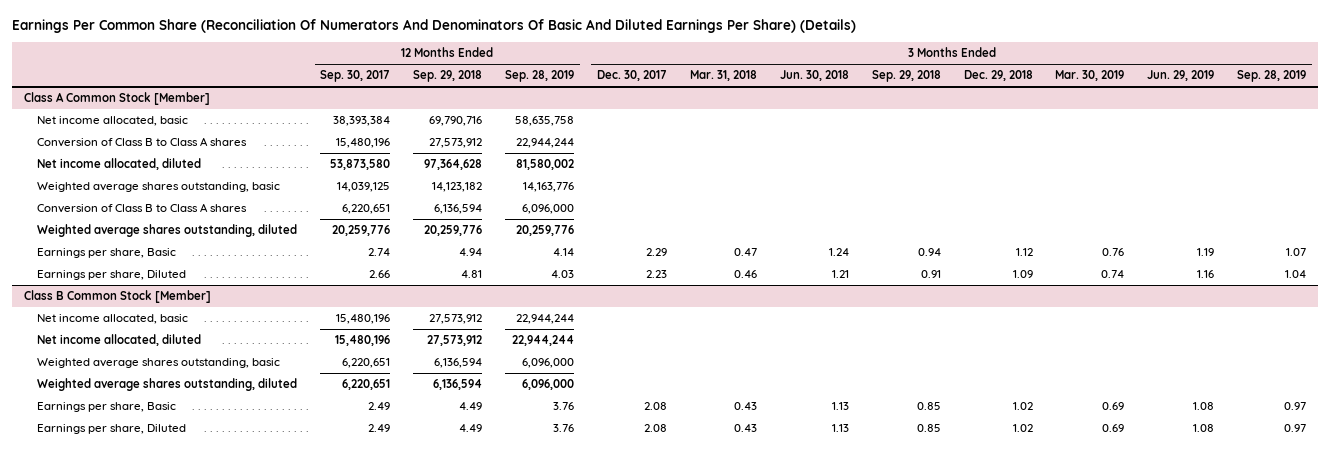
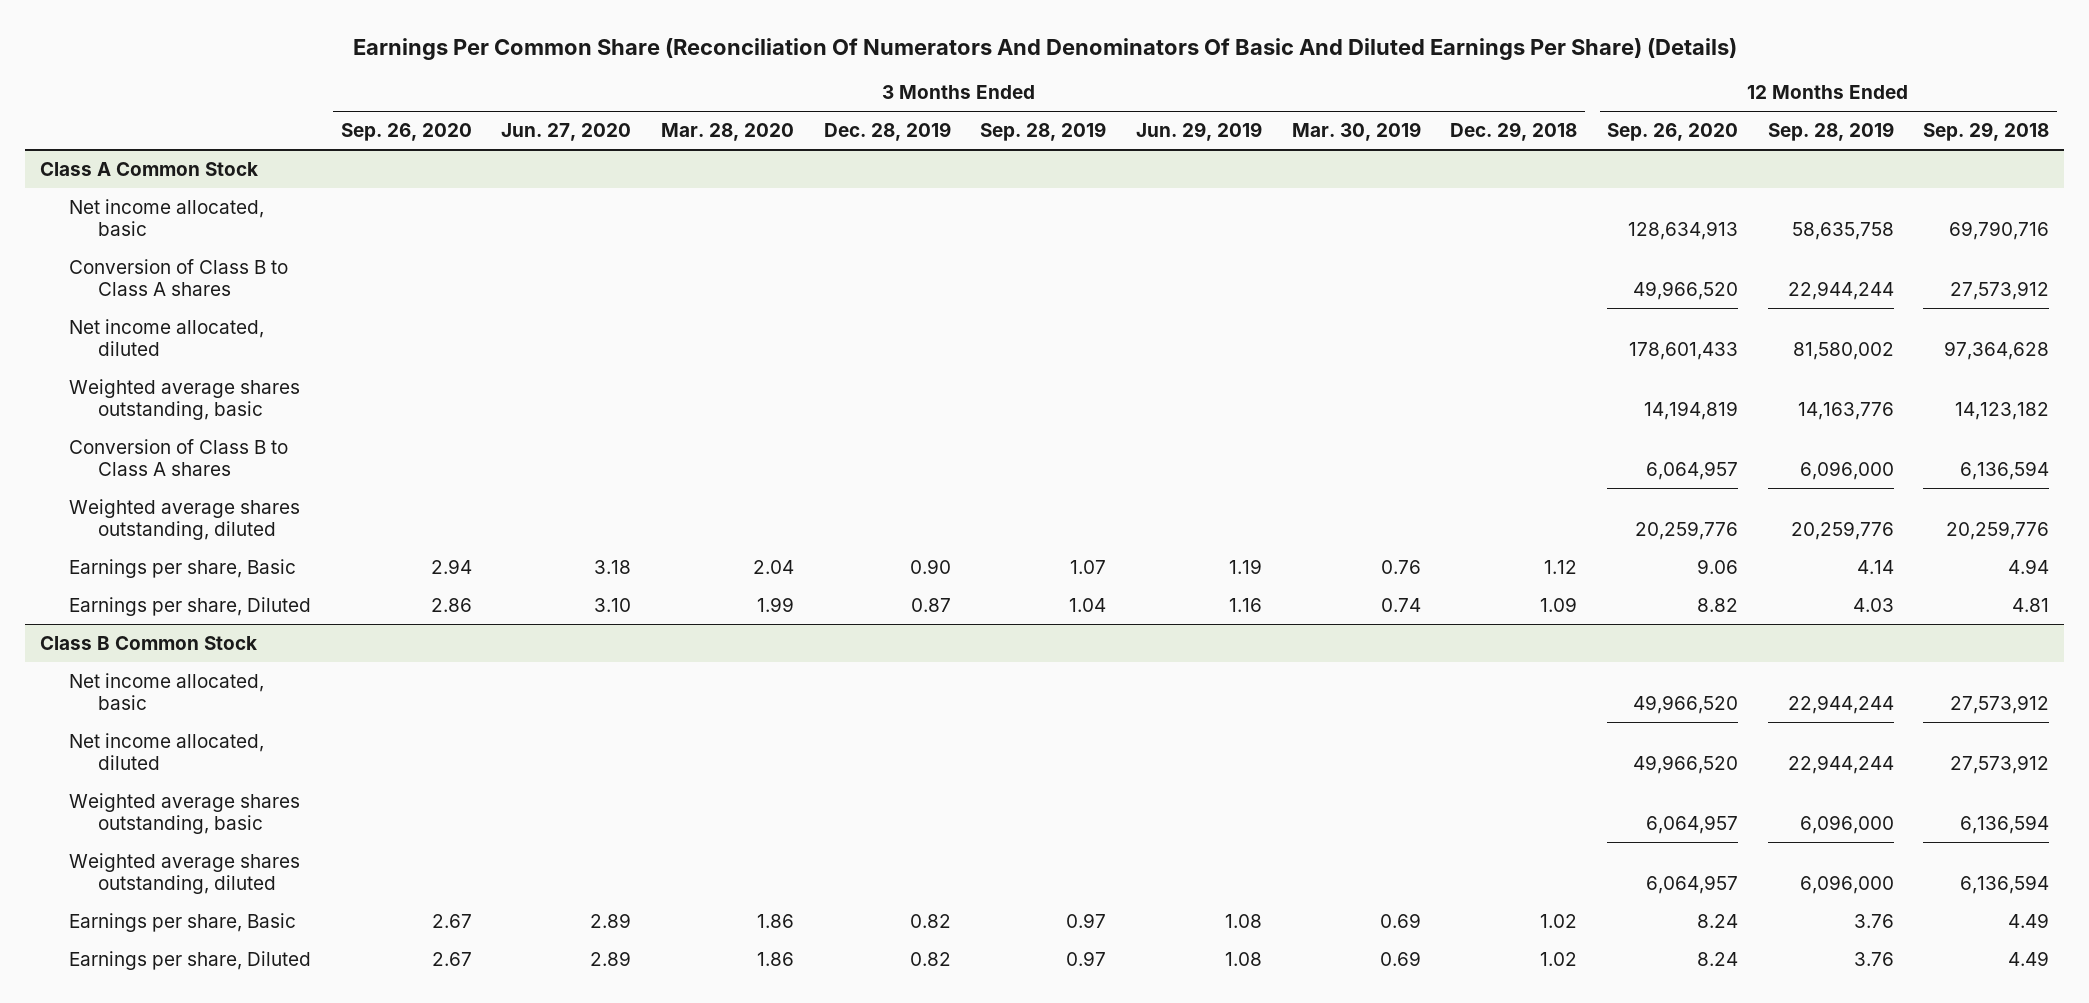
[320,70,391,83] Sep. 30, 2017 -> none
[596,70,667,82] Dec. 30, 2017 -> none
[689,70,757,82] Mar. 31, 2018 -> none
[779,70,849,82] Jun. 30, 2018 -> none
[871,70,941,83] Sep. 29, 2018 -> none
none -> [340,123,472,142] Sep. 26, 2020
none -> [501,123,632,142] Jun. 27, 2020
none -> [661,123,795,142] Mar. 28, 2020
none -> [823,122,951,142] Dec. 28, 2019
none -> [1606,123,1738,142] Sep. 26, 2020
[23,92,210,106] Class A Common Stock [Member] -> [39,161,258,176] Class A Common Stock
[23,290,211,304] Class B Common Stock [Member] -> [39,635,257,650] Class B Common Stock

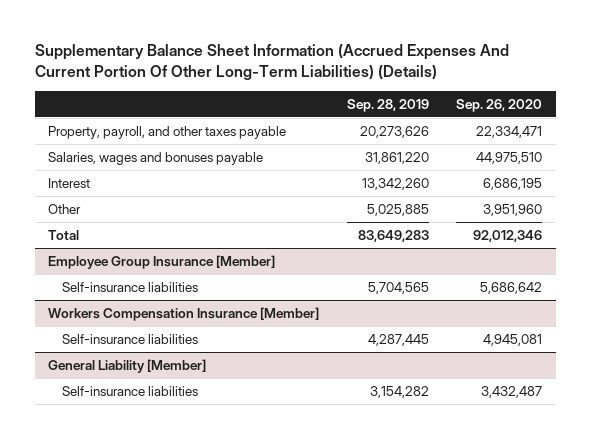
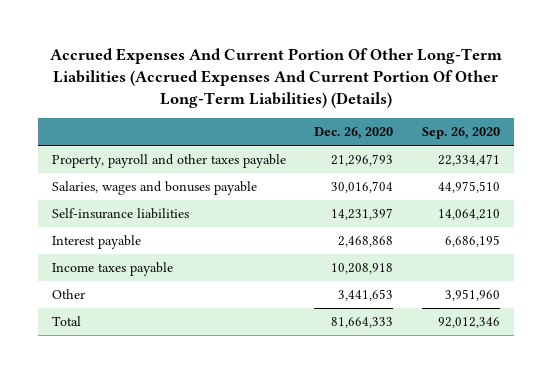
[34,43,509,80] Supplementary Balance Sheet Information (Accrued Expenses And Current Portion Of Other Long-Term Liabilities) (Details) -> [49,47,502,109] Accrued Expenses And Current Portion Of Other Long-Term Liabilities (Accrued Expenses And Current Portion Of Other Long-Term Liabilities) (Details)
[346,98,429,112] Sep. 28, 2019 -> none
none -> [314,127,394,140] Dec. 26, 2020
[48,126,287,140] Property, payroll, and other taxes payable -> [52,153,287,168] Property, payroll and other taxes payable
none -> [52,207,190,219] Self-insurance liabilities
[48,178,91,189] Interest -> [52,234,142,249] Interest payable
none -> [52,261,174,276] Income taxes payable
[48,255,276,270] Employee Group Insurance [Member] -> none
[61,282,198,293] Self-insurance liabilities -> none
[48,307,320,322] Workers Compensation Insurance [Member] -> none
[61,334,198,345] Self-insurance liabilities -> none
[48,359,207,374] General Liability [Member] -> none
[61,386,198,397] Self-insurance liabilities -> none

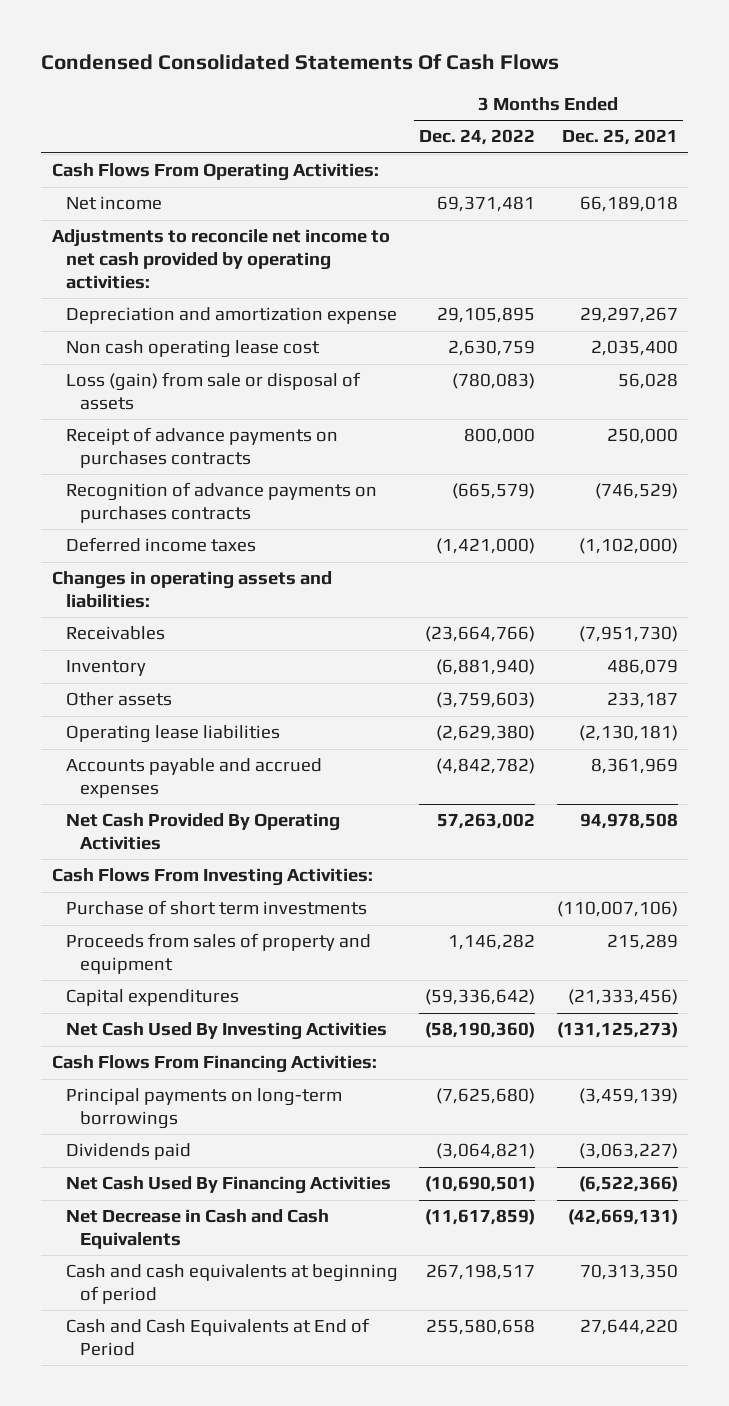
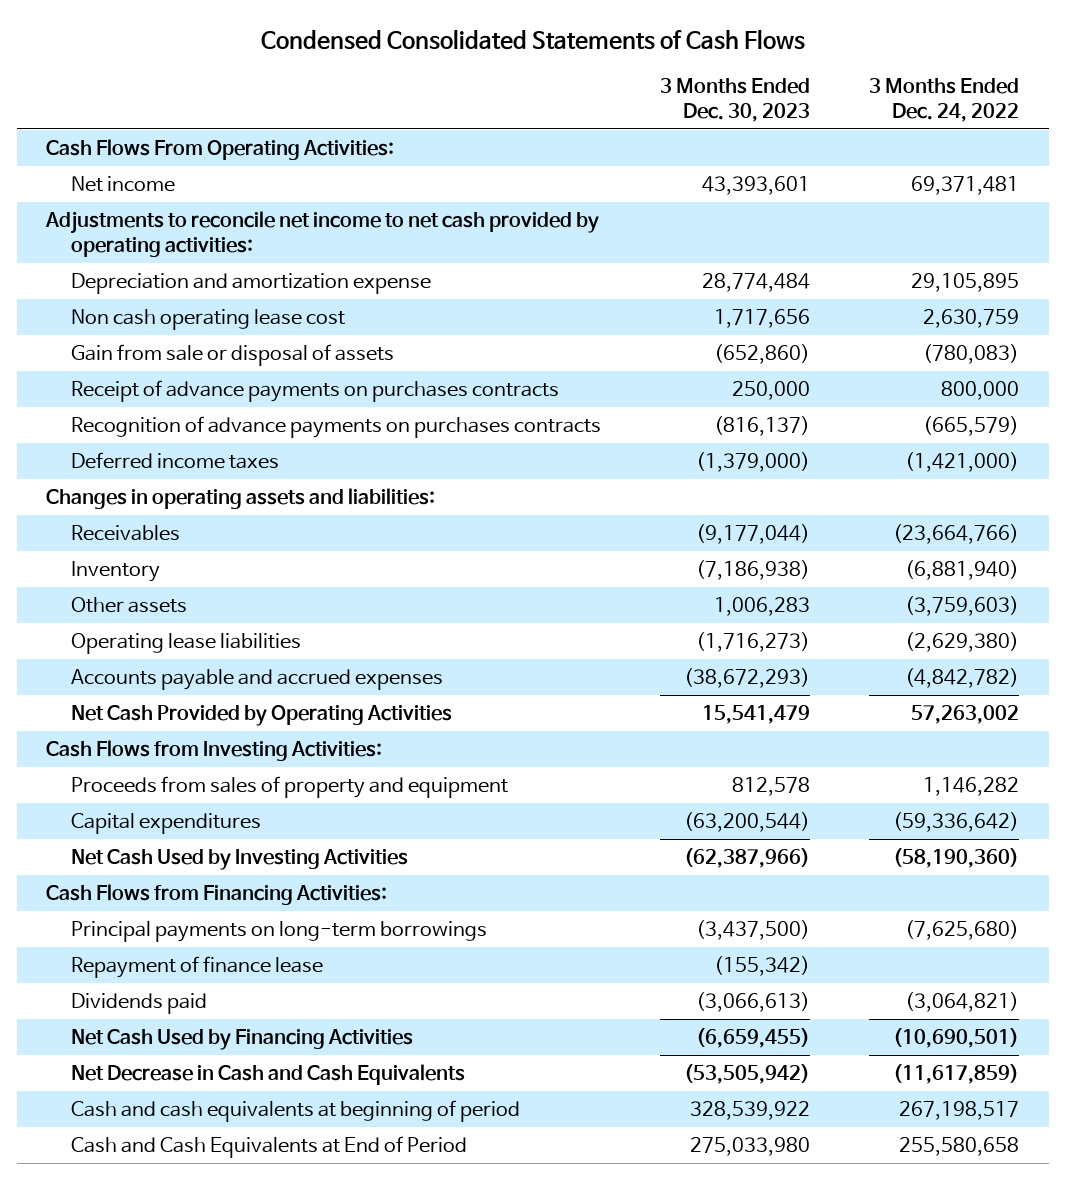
[40,54,559,71] Condensed Consolidated Statements Of Cash Flows -> [260,28,805,50] Condensed Consolidated Statements of Cash Flows
[561,129,678,146] Dec. 25, 2021 -> none
none -> [659,78,810,123] 3 Months Ended Dec. 30, 2023
[65,372,361,411] Loss (gain) from sale or disposal of assets -> [70,344,394,367] Gain from sale or disposal of assets
[65,900,367,916] Purchase of short term investments -> none
[65,813,340,851] Net Cash Provided By Operating Activities -> [70,705,452,727] Net Cash Provided by Operating Activities
[51,868,373,887] Cash Flows From Investing Activities: -> [46,740,383,762] Cash Flows from Investing Activities:
[65,1022,387,1041] Net Cash Used By Investing Activities -> [70,849,408,871] Net Cash Used by Investing Activities
[51,1055,377,1074] Cash Flows From Financing Activities: -> [46,884,388,906] Cash Flows from Financing Activities:
none -> [70,956,323,979] Repayment of finance lease
[65,1176,391,1195] Net Cash Used By Financing Activities -> [70,1029,413,1051] Net Cash Used by Financing Activities

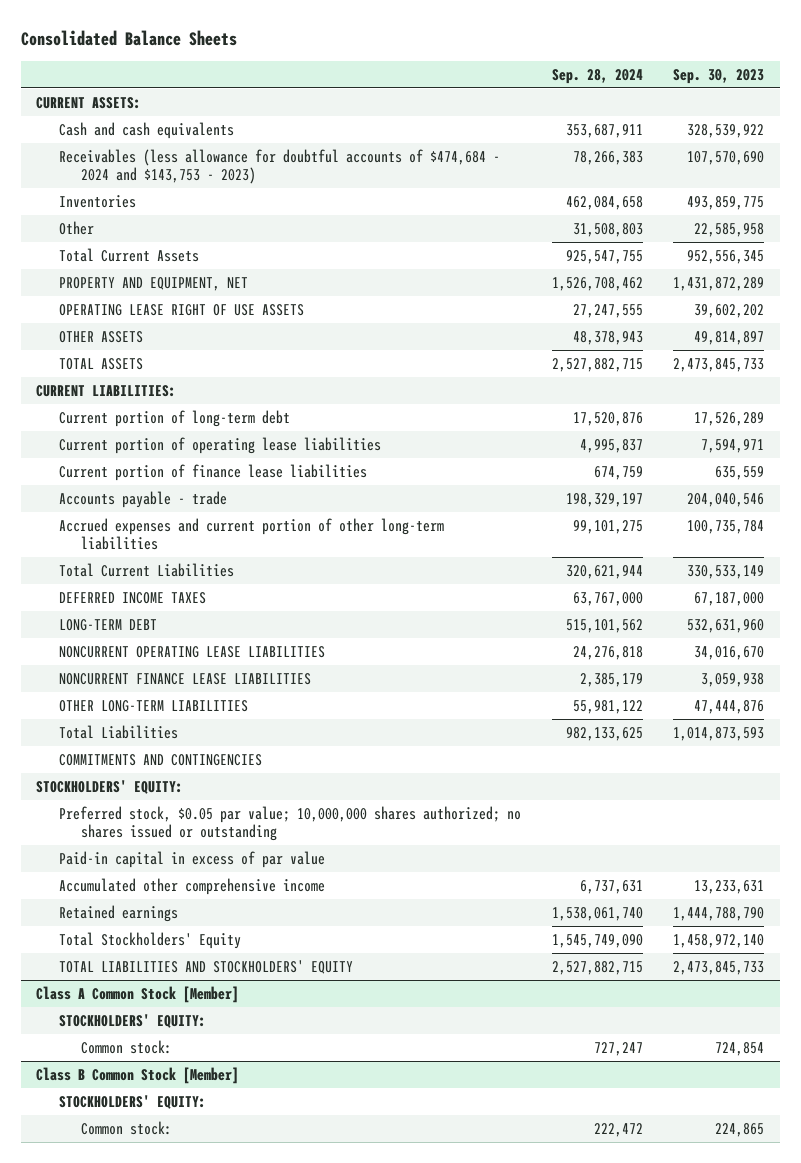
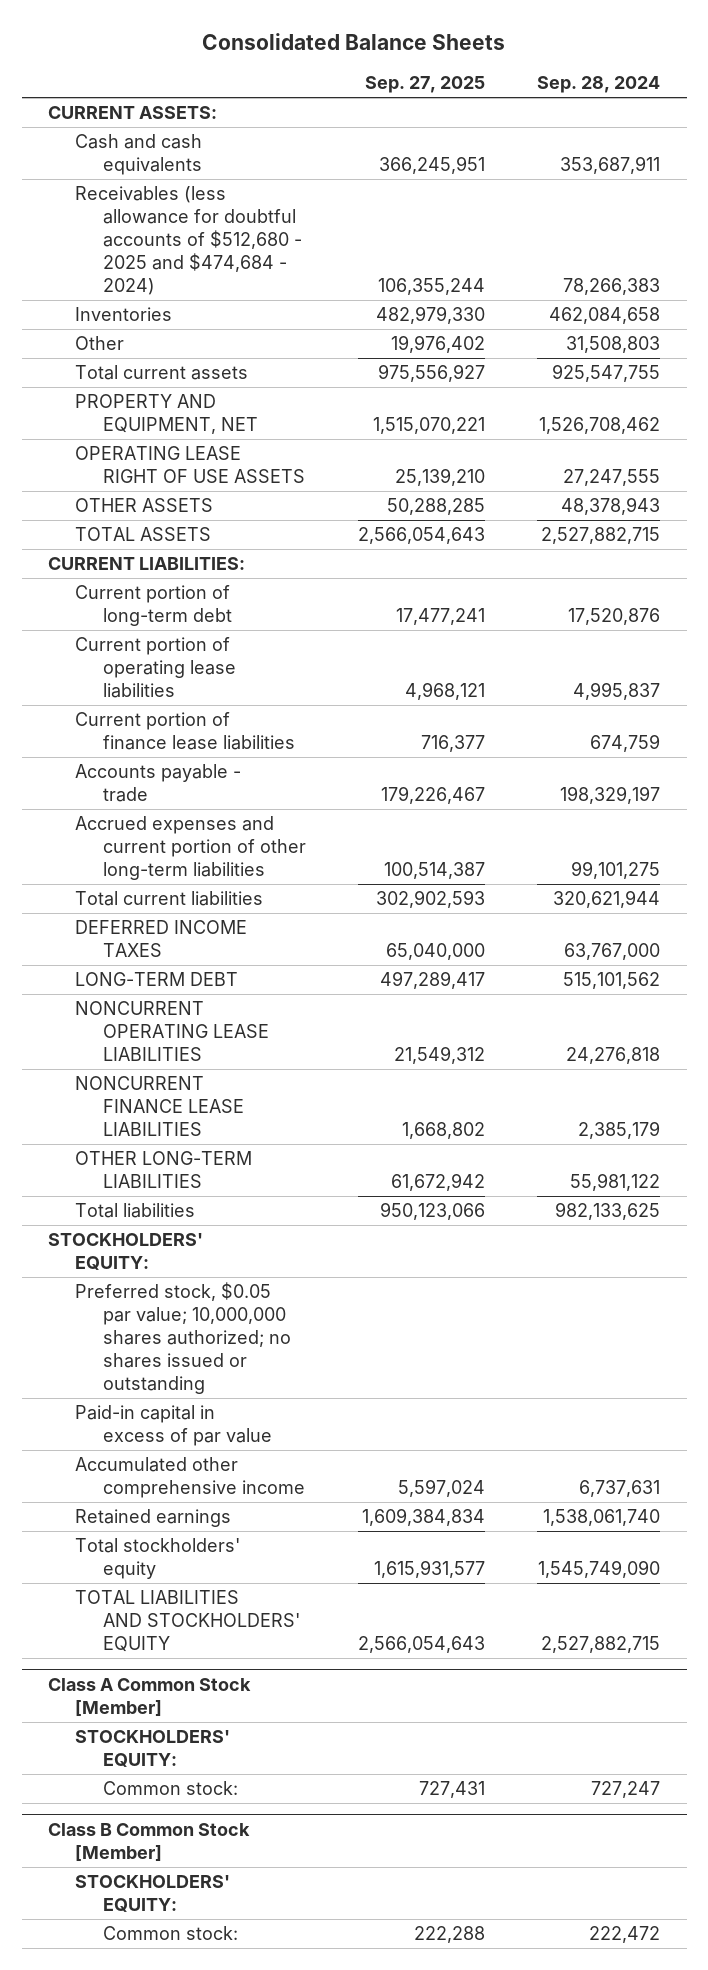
[673,68,765,84] Sep. 30, 2023 -> none
none -> [365,76,486,94] Sep. 27, 2025
[58,148,500,185] Receivables (less allowance for doubtful accounts of $474,684 - 2024 and $143,753 - 2023) -> [75,186,303,296] Receivables (less allowance for doubtful accounts of $512,680 - 2025 and $474,684 - 2024)
[58,247,199,262] Total Current Assets -> [75,365,249,381] Total current assets
[58,562,234,577] Total Current Liabilities -> [75,891,264,907] Total current liabilities
[58,753,262,766] COMMITMENTS AND CONTINGENCIES -> none
[58,724,178,739] Total Liabilities -> [75,1203,196,1219] Total liabilities
[58,931,241,949] Total Stockholders' Equity -> [75,1538,241,1580] Total stockholders' equity

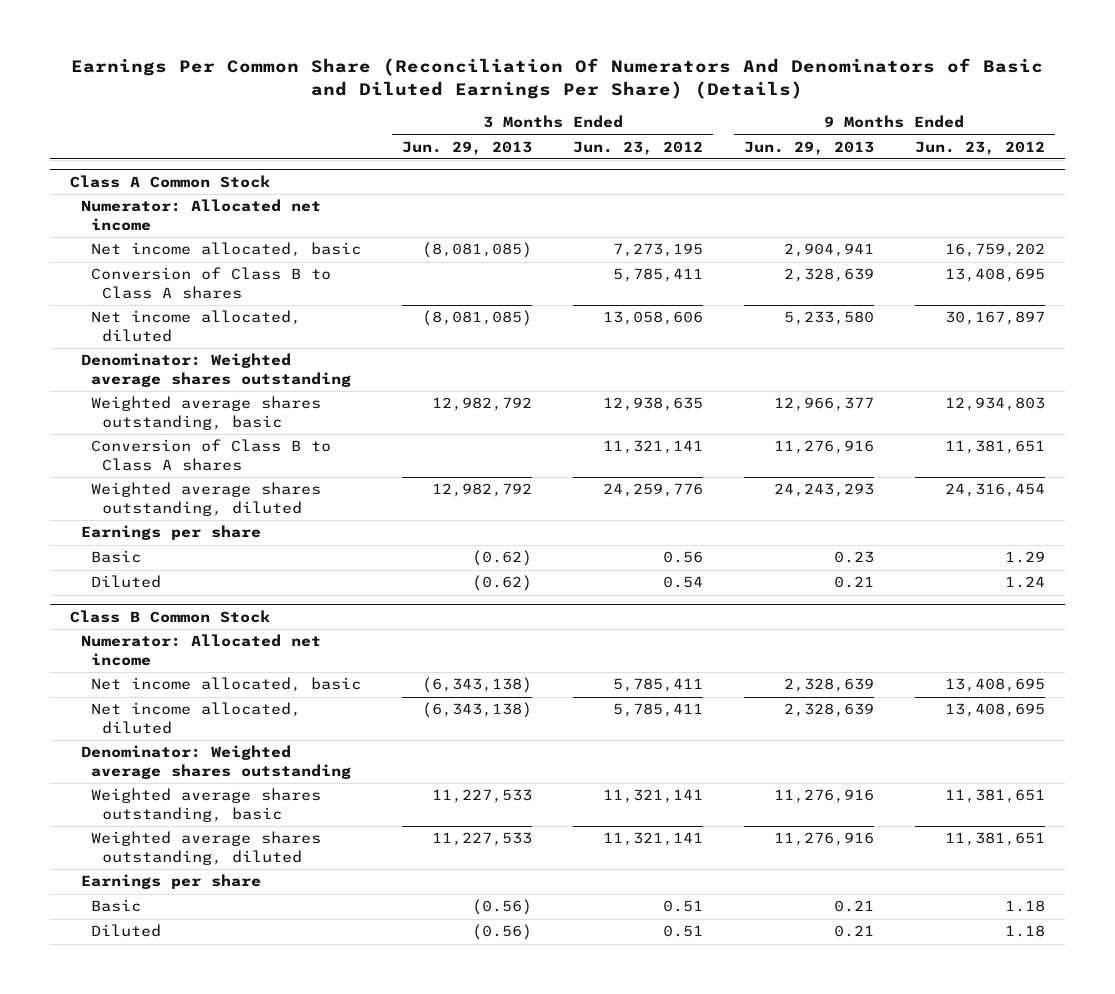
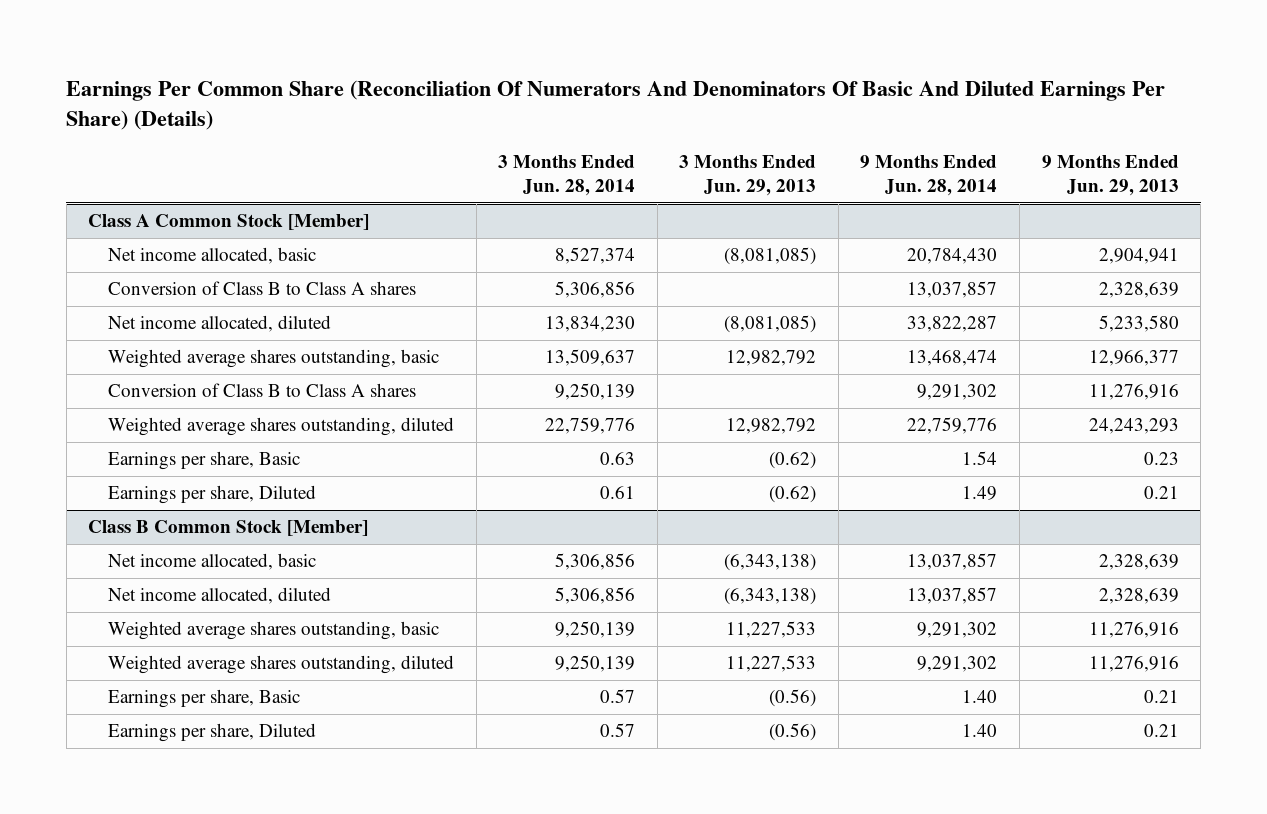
[71,58,1044,99] Earnings Per Common Share (Reconciliation Of Numerators And Denominators of Basic and Diluted Earnings Per Share) (Details) -> [66,80,1166,130] Earnings Per Common Share (Reconciliation Of Numerators And Denominators Of Basic And Diluted Earnings Per Share) (Details)
[573,140,704,155] Jun. 23, 2012 -> none
[914,140,1045,155] Jun. 23, 2012 -> none
none -> [498,155,636,197] 3 Months Ended Jun. 28, 2014
none -> [860,155,998,197] 9 Months Ended Jun. 28, 2014
[80,199,321,231] Numerator: Allocated net income -> none
[70,174,271,188] Class A Common Stock -> [88,214,370,231] Class A Common Stock [Member]
[80,353,352,387] Denominator: Weighted average shares outstanding -> none
[80,525,261,541] Earnings per share -> none
[80,634,321,666] Numerator: Allocated net income -> none
[91,550,142,564] Basic -> [107,451,300,471] Earnings per share, Basic
[91,575,162,589] Diluted -> [107,485,316,505] Earnings per share, Diluted
[70,609,271,623] Class B Common Stock -> [88,520,369,537] Class B Common Stock [Member]
[80,745,352,779] Denominator: Weighted average shares outstanding -> none
[80,874,261,890] Earnings per share -> none
[91,899,142,913] Basic -> [107,689,300,709] Earnings per share, Basic
[91,924,162,938] Diluted -> [107,723,316,743] Earnings per share, Diluted

